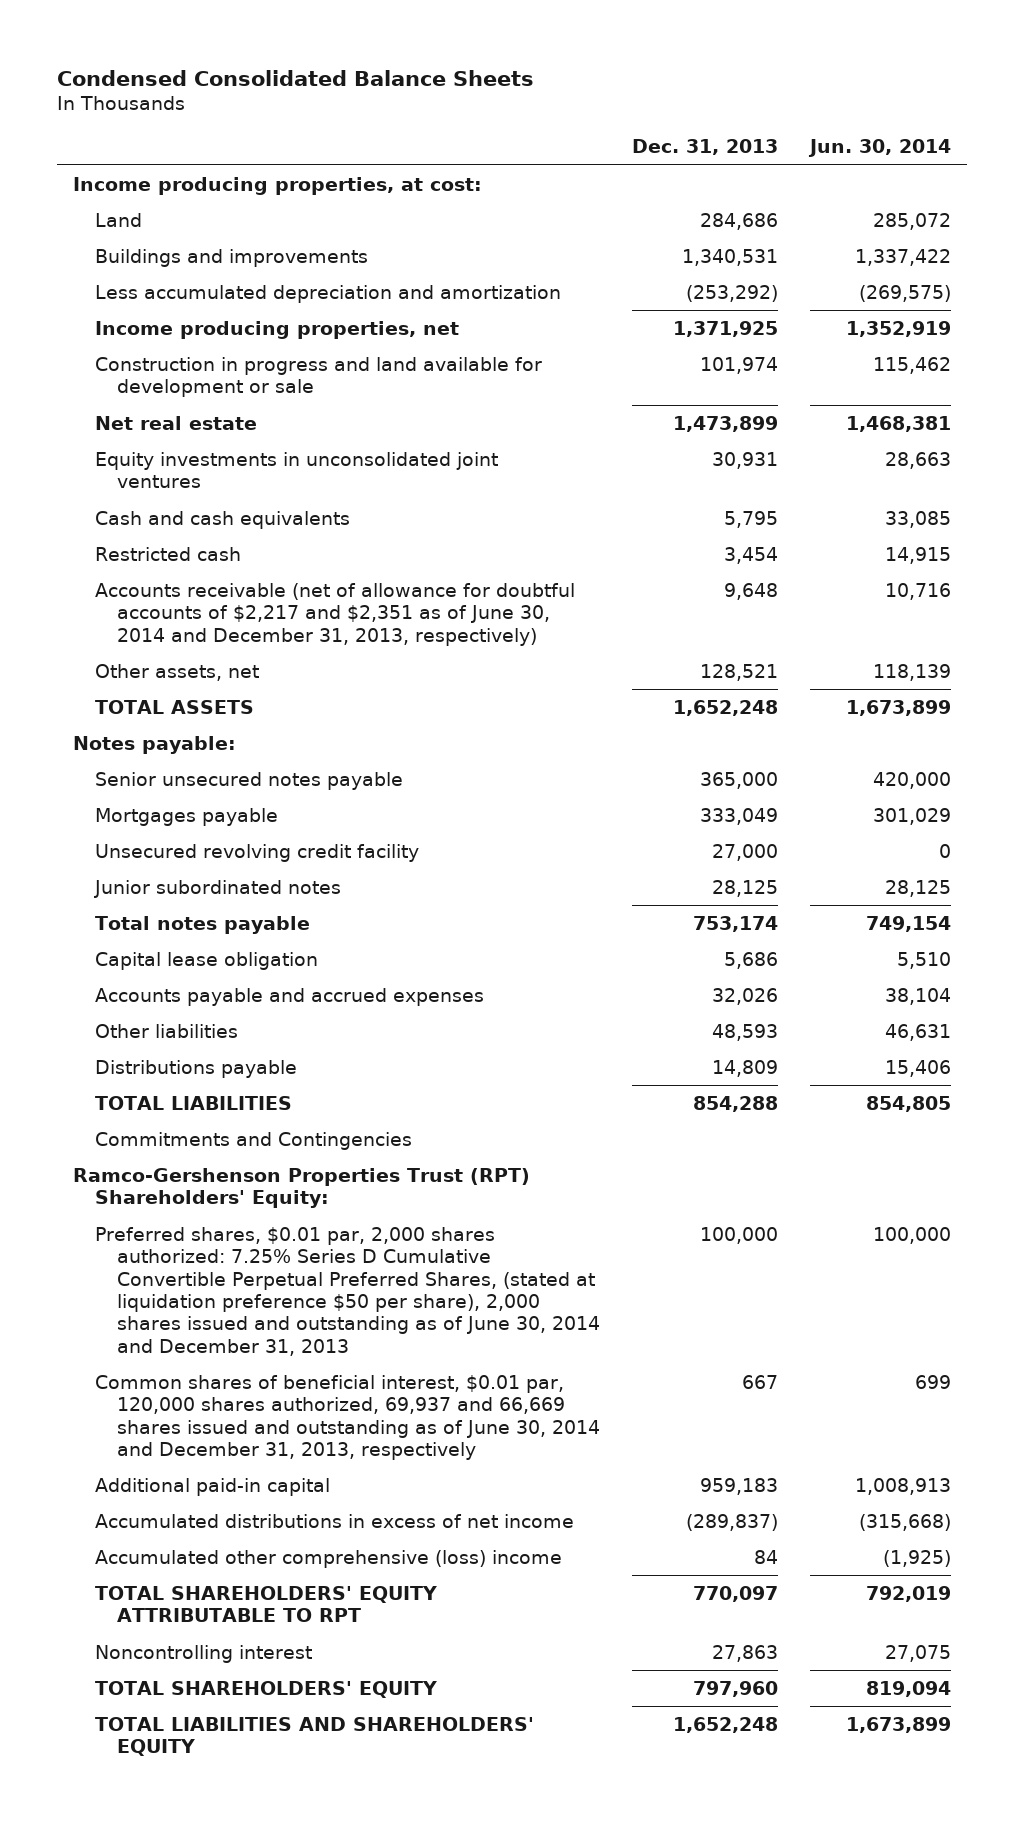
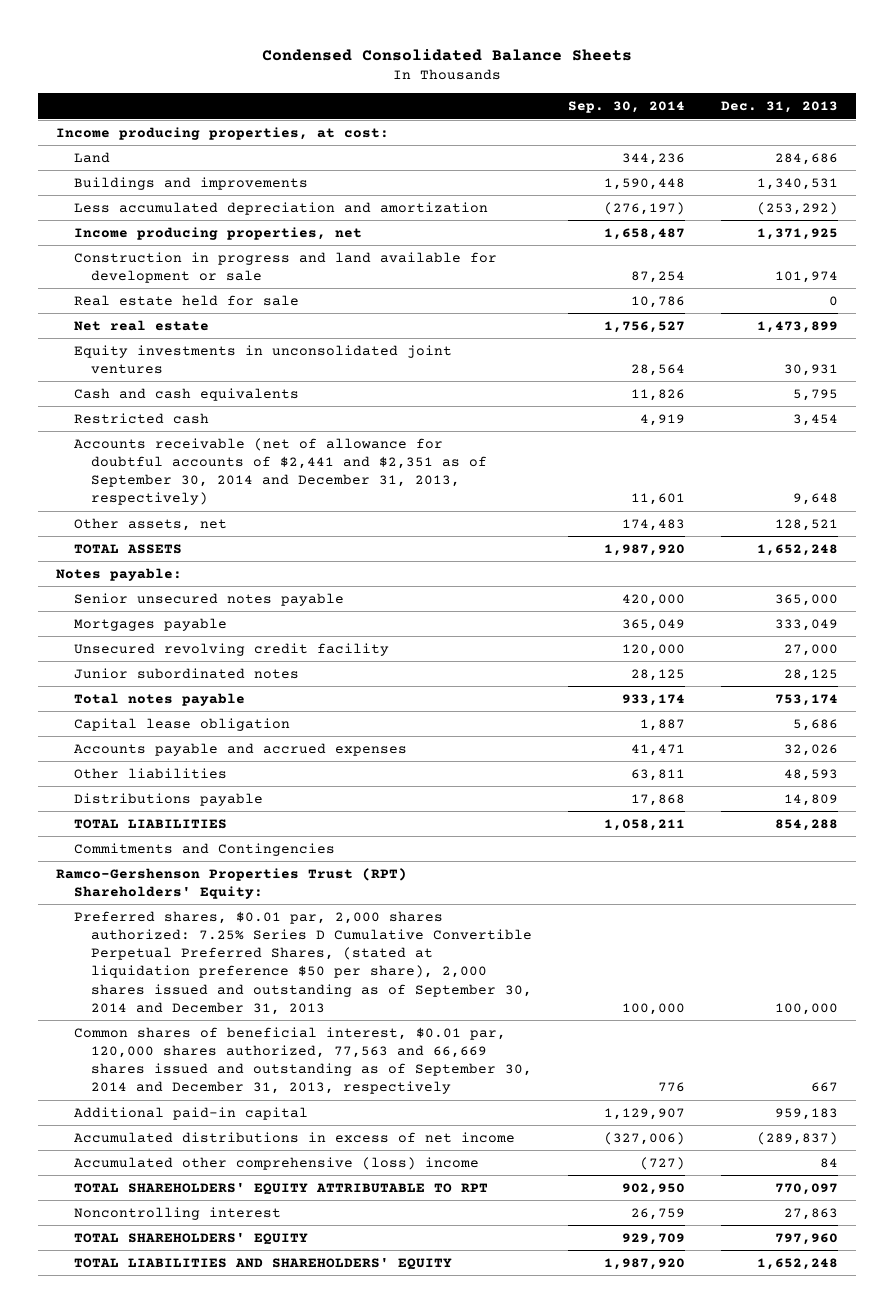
[807,139,951,158] Jun. 30, 2014 -> none
none -> [568,101,686,114] Sep. 30, 2014
none -> [73,294,299,306] Real estate held for sale
[95,582,576,646] Accounts receivable (net of allowance for doubtful accounts of $2,217 and $2,351 as of June 30, 2014 and December 31, 2013, respectively) -> [73,437,488,506] Accounts receivable (net of allowance for doubtful accounts of $2,441 and $2,351 as of September 30, 2014 and December 31, 2013, respectively)
[95,1226,600,1356] Preferred shares, $0.01 par, 2,000 shares authorized: 7.25% Series D Cumulative Convertible Perpetual Preferred Shares, (stated at liquidation preference $50 per share), 2,000 shares issued and outstanding as of June 30, 2014 and December 31, 2013 -> [73,910,533,1015] Preferred shares, $0.01 par, 2,000 shares authorized: 7.25% Series D Cumulative Convertible Perpetual Preferred Shares, (stated at liquidation preference $50 per share), 2,000 shares issued and outstanding as of September 30, 2014 and December 31, 2013
[95,1374,600,1460] Common shares of beneficial interest, $0.01 par, 120,000 shares authorized, 69,937 and 66,669 shares issued and outstanding as of June 30, 2014 and December 31, 2013, respectively -> [73,1026,533,1095] Common shares of beneficial interest, $0.01 par, 120,000 shares authorized, 77,563 and 66,669 shares issued and outstanding as of September 30, 2014 and December 31, 2013, respectively

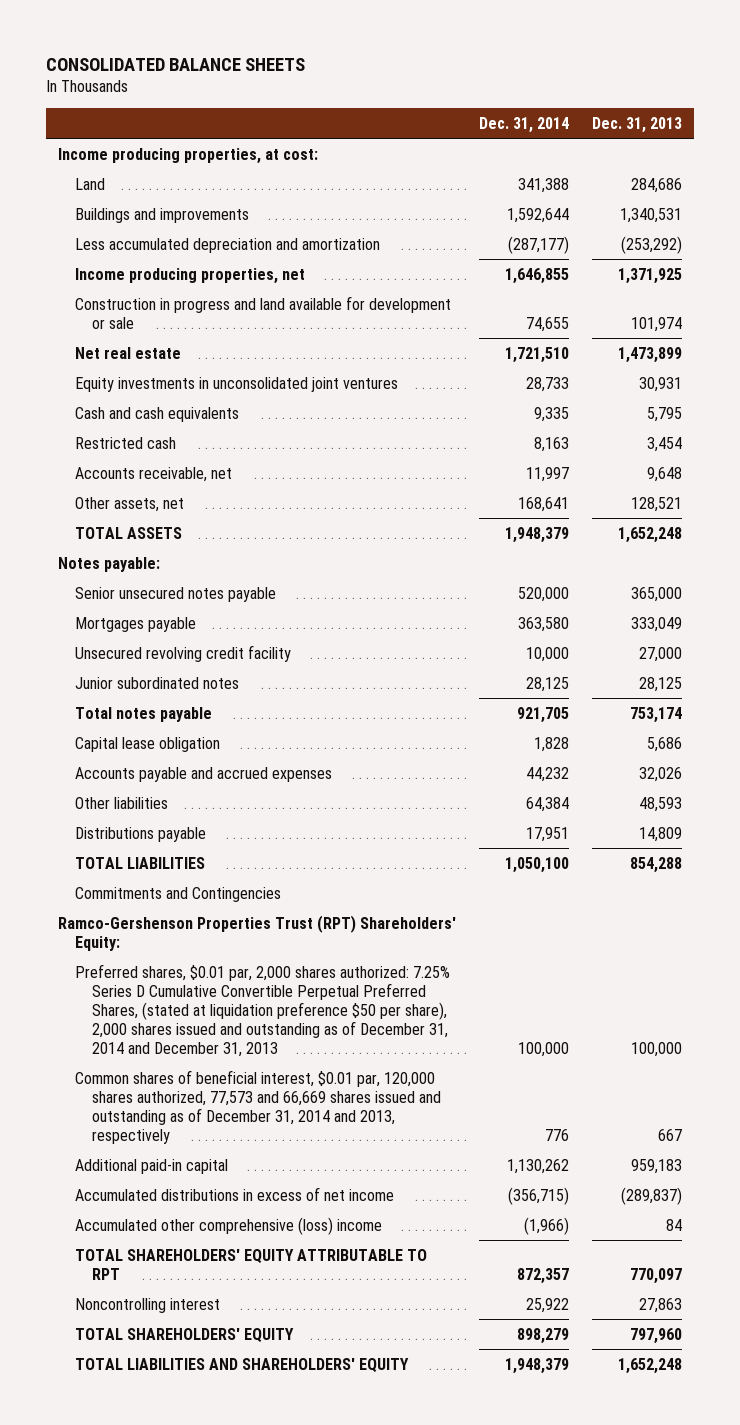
[262,48,633,61] Condensed Consolidated Balance Sheets -> [45,57,305,71] CONSOLIDATED BALANCE SHEETS
[568,101,686,114] Sep. 30, 2014 -> none
none -> [479,116,570,133] Dec. 31, 2014
[73,294,299,306] Real estate held for sale -> none
[73,437,488,506] Accounts receivable (net of allowance for doubtful accounts of $2,441 and $2,351 as of September 30, 2014 and December 31, 2013, respectively) -> [74,466,232,482] Accounts receivable, net
[73,910,533,1015] Preferred shares, $0.01 par, 2,000 shares authorized: 7.25% Series D Cumulative Convertible Perpetual Preferred Shares, (stated at liquidation preference $50 per share), 2,000 shares issued and outstanding as of September 30, 2014 and December 31, 2013 -> [74,963,450,1057] Preferred shares, $0.01 par, 2,000 shares authorized: 7.25% Series D Cumulative Convertible Perpetual Preferred Shares, (stated at liquidation preference $50 per share), 2,000 shares issued and outstanding as of December 31, 2014 and December 31, 2013
[73,1026,533,1095] Common shares of beneficial interest, $0.01 par, 120,000 shares authorized, 77,563 and 66,669 shares issued and outstanding as of September 30, 2014 and December 31, 2013, respectively -> [74,1069,441,1144] Common shares of beneficial interest, $0.01 par, 120,000 shares authorized, 77,573 and 66,669 shares issued and outstanding as of December 31, 2014 and 2013, respectively

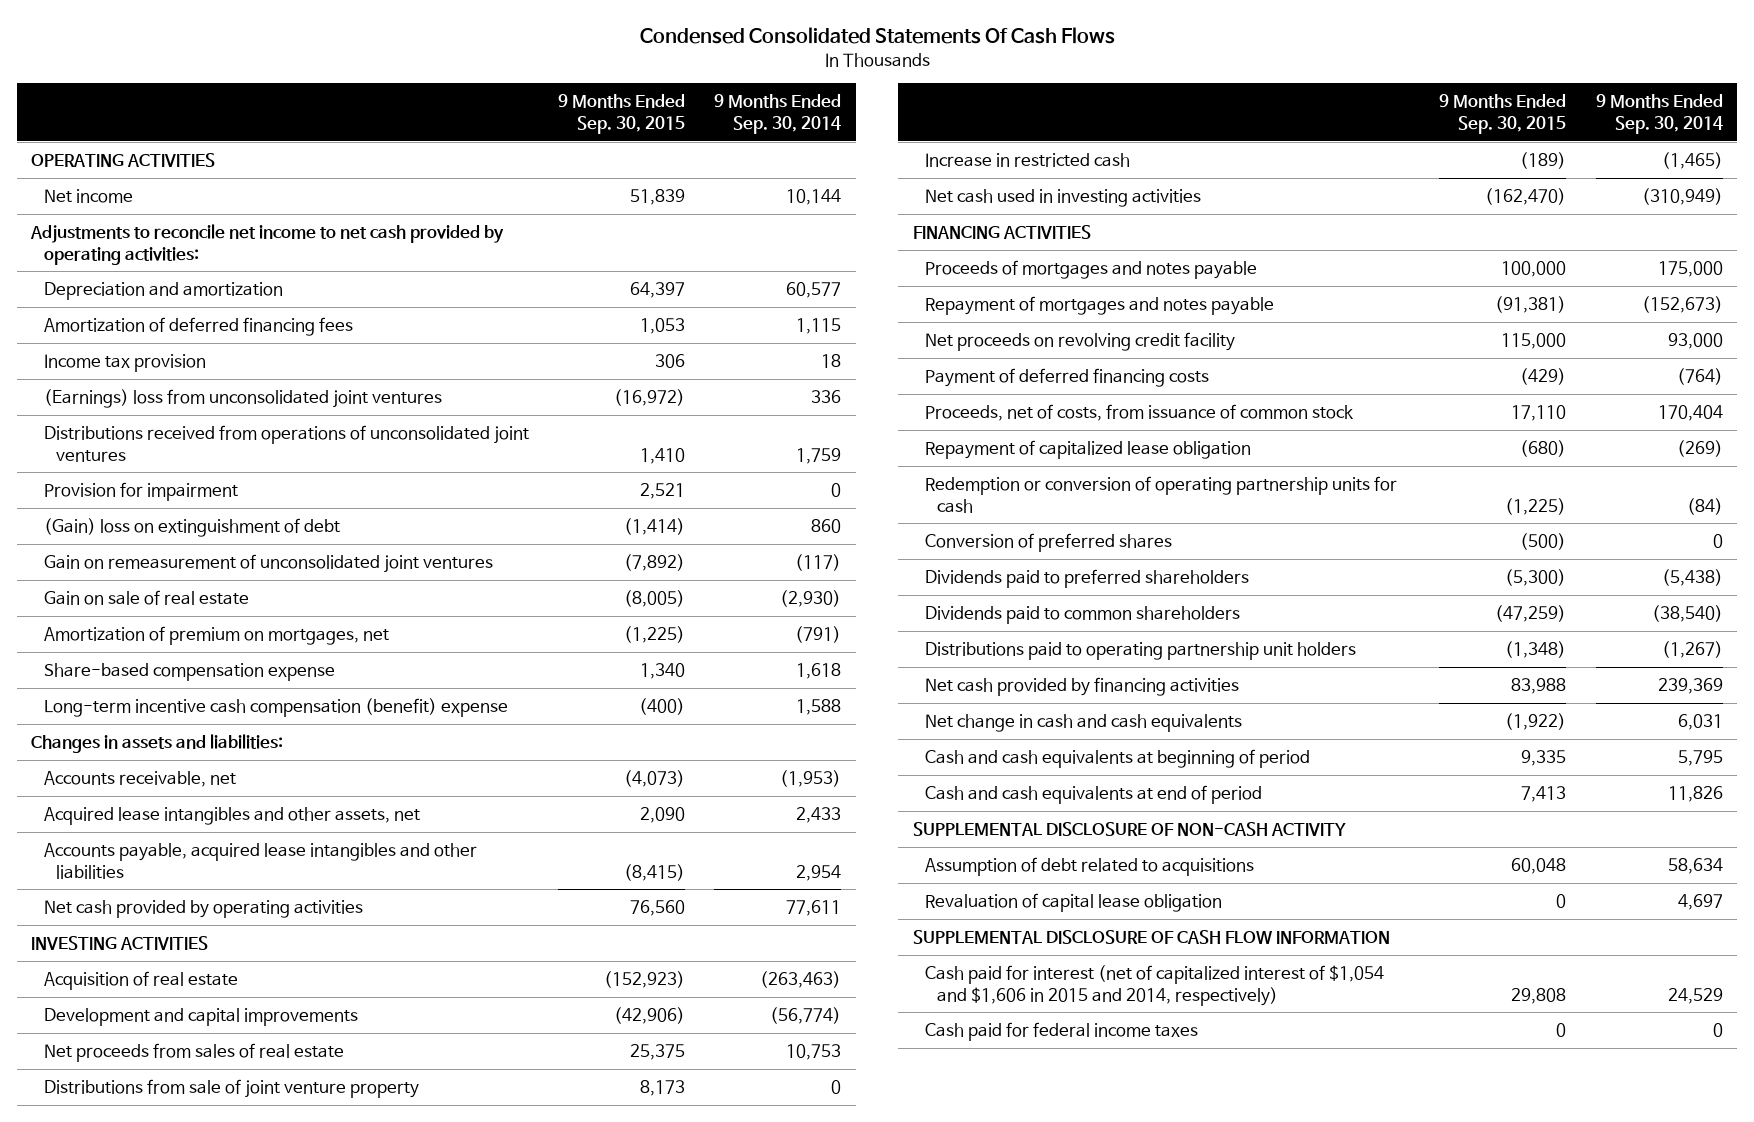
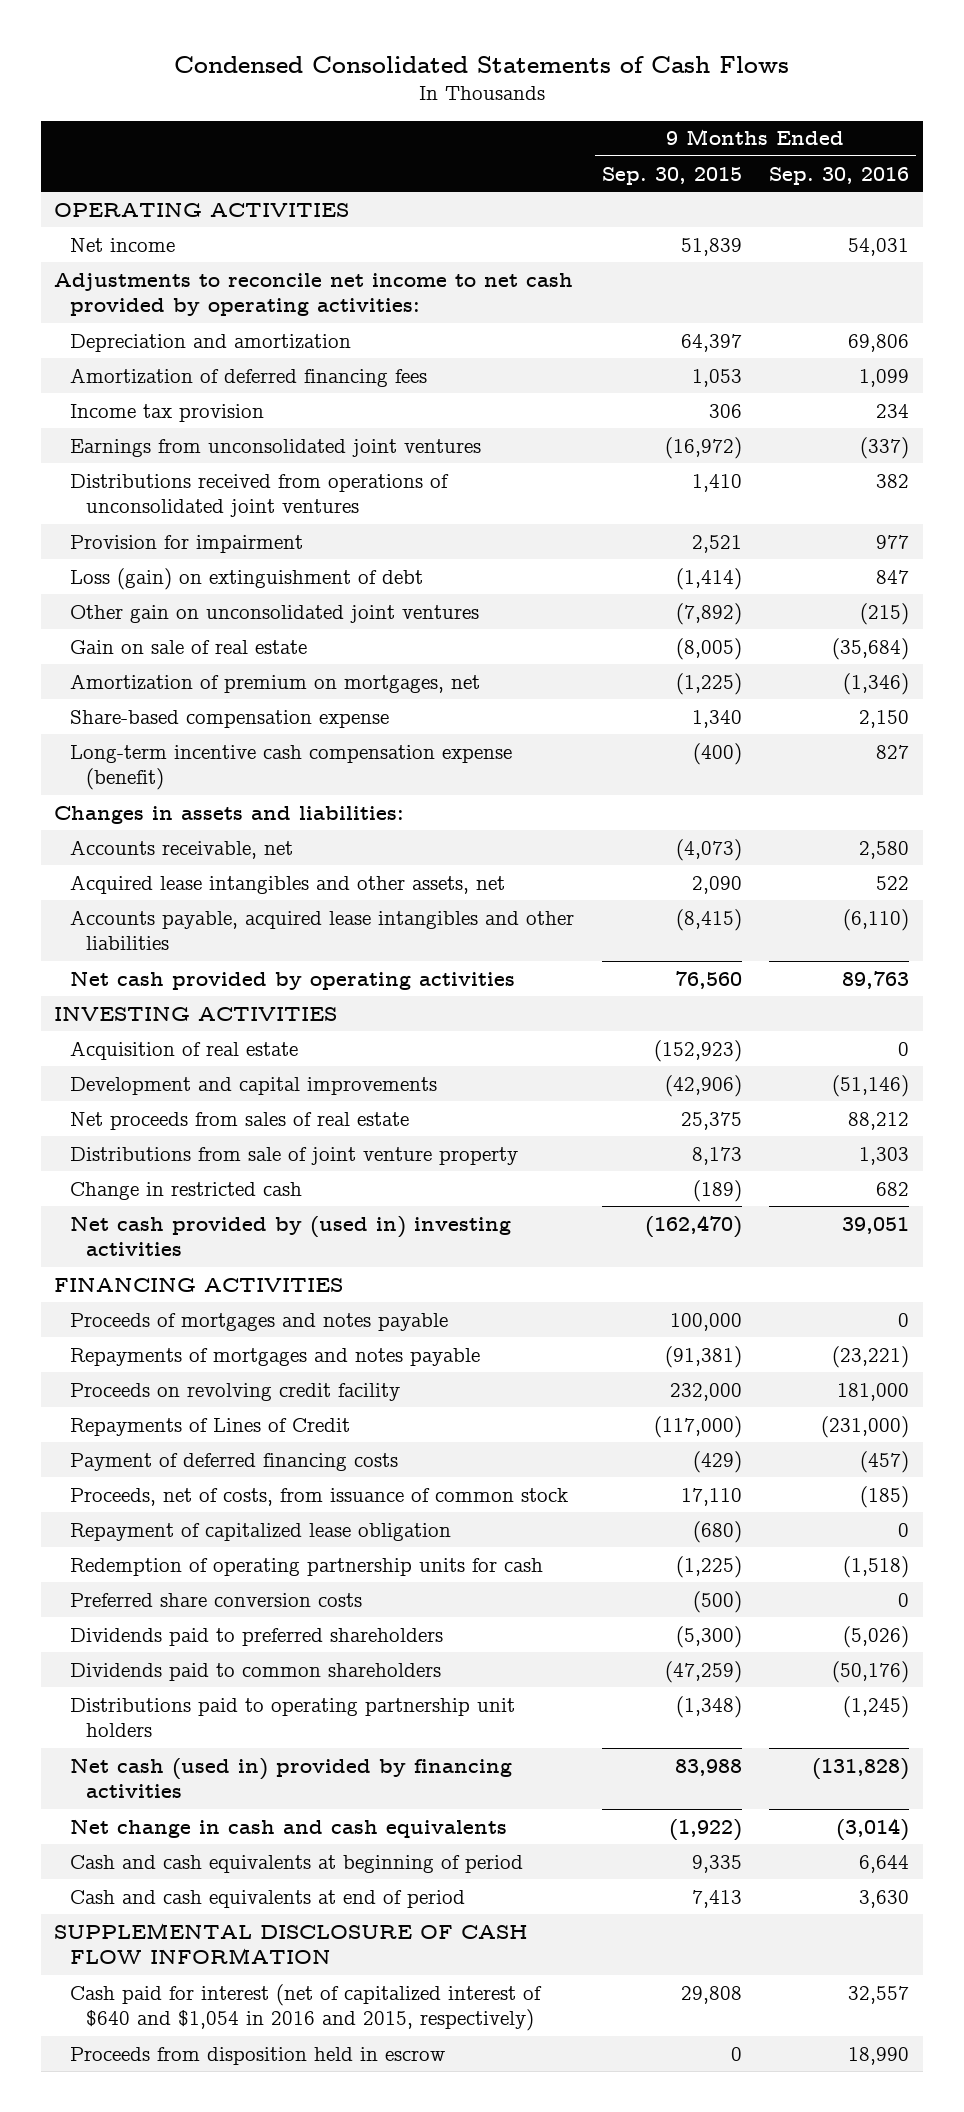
[640,27,1116,45] Condensed Consolidated Statements Of Cash Flows -> [173,55,789,73] Condensed Consolidated Statements of Cash Flows
[714,94,842,135] 9 Months Ended Sep. 30, 2014 -> none
none -> [769,166,910,185] Sep. 30, 2016
[43,388,442,408] (Earnings) loss from unconsolidated joint ventures -> [70,438,482,457] Earnings from unconsolidated joint ventures
[43,517,340,537] (Gain) loss on extinguishment of debt -> [70,567,424,590] Loss (gain) on extinguishment of debt
[43,553,493,573] Gain on remeasurement of unconsolidated joint ventures -> [70,604,480,623] Other gain on unconsolidated joint ventures
[43,697,508,717] Long-term incentive cash compensation (benefit) expense -> [70,744,513,791] Long-term incentive cash compensation expense (benefit)
[925,152,1131,167] Increase in restricted cash -> [70,1181,303,1200] Change in restricted cash
[925,188,1202,207] Net cash used in investing activities -> [70,1215,512,1257] Net cash provided by (used in) investing activities
[925,295,1275,315] Repayment of mortgages and notes payable -> [70,1347,481,1366] Repayments of mortgages and notes payable
[925,331,1236,351] Net proceeds on revolving credit facility -> [70,1382,401,1401] Proceeds on revolving credit facility
[1501,332,1567,349] 115,000 -> [669,1382,742,1401] 232,000
none -> [70,1417,351,1436] Repayments of Lines of Credit
[925,475,1398,513] Redemption or conversion of operating partnership units for cash -> [70,1557,544,1576] Redemption of operating partnership units for cash
[925,532,1173,552] Conversion of preferred shares -> [70,1592,363,1607] Preferred share conversion costs
[925,676,1240,696] Net cash provided by financing activities -> [70,1757,513,1799] Net cash (used in) provided by financing activities
[912,821,1346,836] SUPPLEMENTAL DISCLOSURE OF NON-CASH ACTIVITY -> none
[925,856,1255,876] Assumption of debt related to acquisitions -> none
[925,892,1223,912] Revaluation of capital lease obligation -> none
[925,1021,1199,1041] Cash paid for federal income taxes -> none
[925,964,1385,1006] Cash paid for interest (net of capitalized interest of $1,054 and $1,606 in 2015 and 2014, respectively) -> [70,1983,543,2032] Cash paid for interest (net of capitalized interest of $640 and $1,054 in 2016 and 2015, respectively)
none -> [70,2046,446,2065] Proceeds from disposition held in escrow

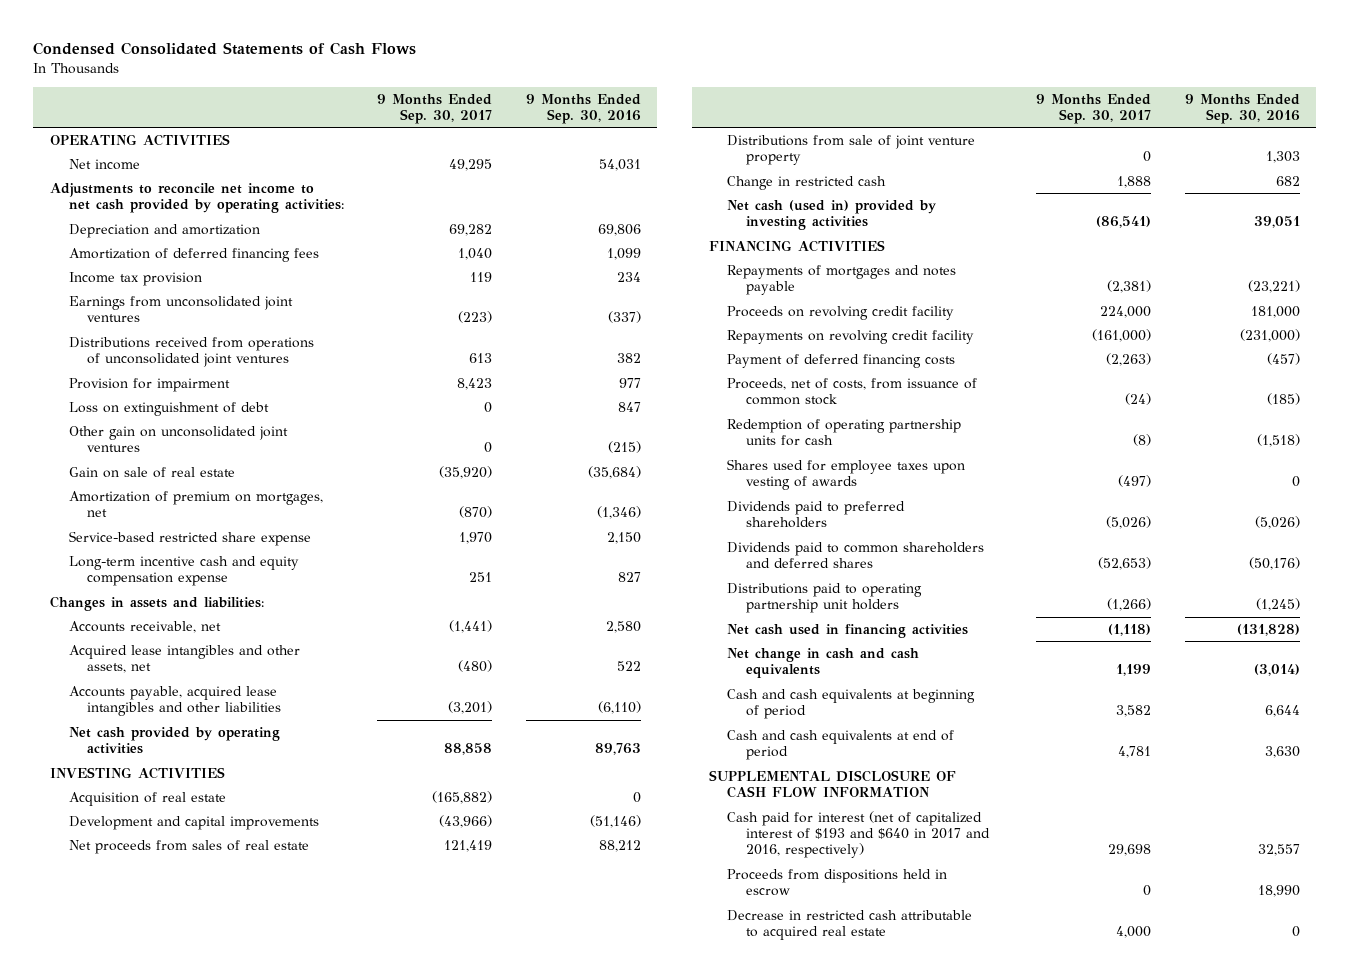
[601,166,742,185] Sep. 30, 2015 -> none
none -> [377,93,493,124] 9 Months Ended Sep. 30, 2017
[70,567,424,590] Loss (gain) on extinguishment of debt -> [68,401,269,416] Loss on extinguishment of debt
[70,709,390,728] Share-based compensation expense -> [68,530,311,546] Service-based restricted share expense
[70,744,513,791] Long-term incentive cash compensation expense (benefit) -> [68,555,299,587] Long-term incentive cash and equity compensation expense
[70,1215,512,1257] Net cash provided by (used in) investing activities -> [727,199,937,231] Net cash (used in) provided by investing activities
[70,1312,449,1331] Proceeds of mortgages and notes payable -> none
[70,1417,351,1436] Repayments of Lines of Credit -> [727,329,975,344] Repayments on revolving credit facility
[70,1522,452,1541] Repayment of capitalized lease obligation -> none
[70,1592,363,1607] Preferred share conversion costs -> [727,458,966,491] Shares used for employee taxes upon vesting of awards
[70,1662,442,1681] Dividends paid to common shareholders -> [727,541,985,569] Dividends paid to common shareholders and deferred shares
[70,1757,513,1799] Net cash (used in) provided by financing activities -> [727,623,969,638] Net cash used in financing activities
[70,1983,543,2032] Cash paid for interest (net of capitalized interest of $640 and $1,054 in 2016 and 2015, respectively) -> [727,810,991,859] Cash paid for interest (net of capitalized interest of $193 and $640 in 2017 and 2016, respectively)
[70,2046,446,2065] Proceeds from disposition held in escrow -> [727,868,948,897] Proceeds from dispositions held in escrow
none -> [727,909,973,941] Decrease in restricted cash attributable to acquired real estate

